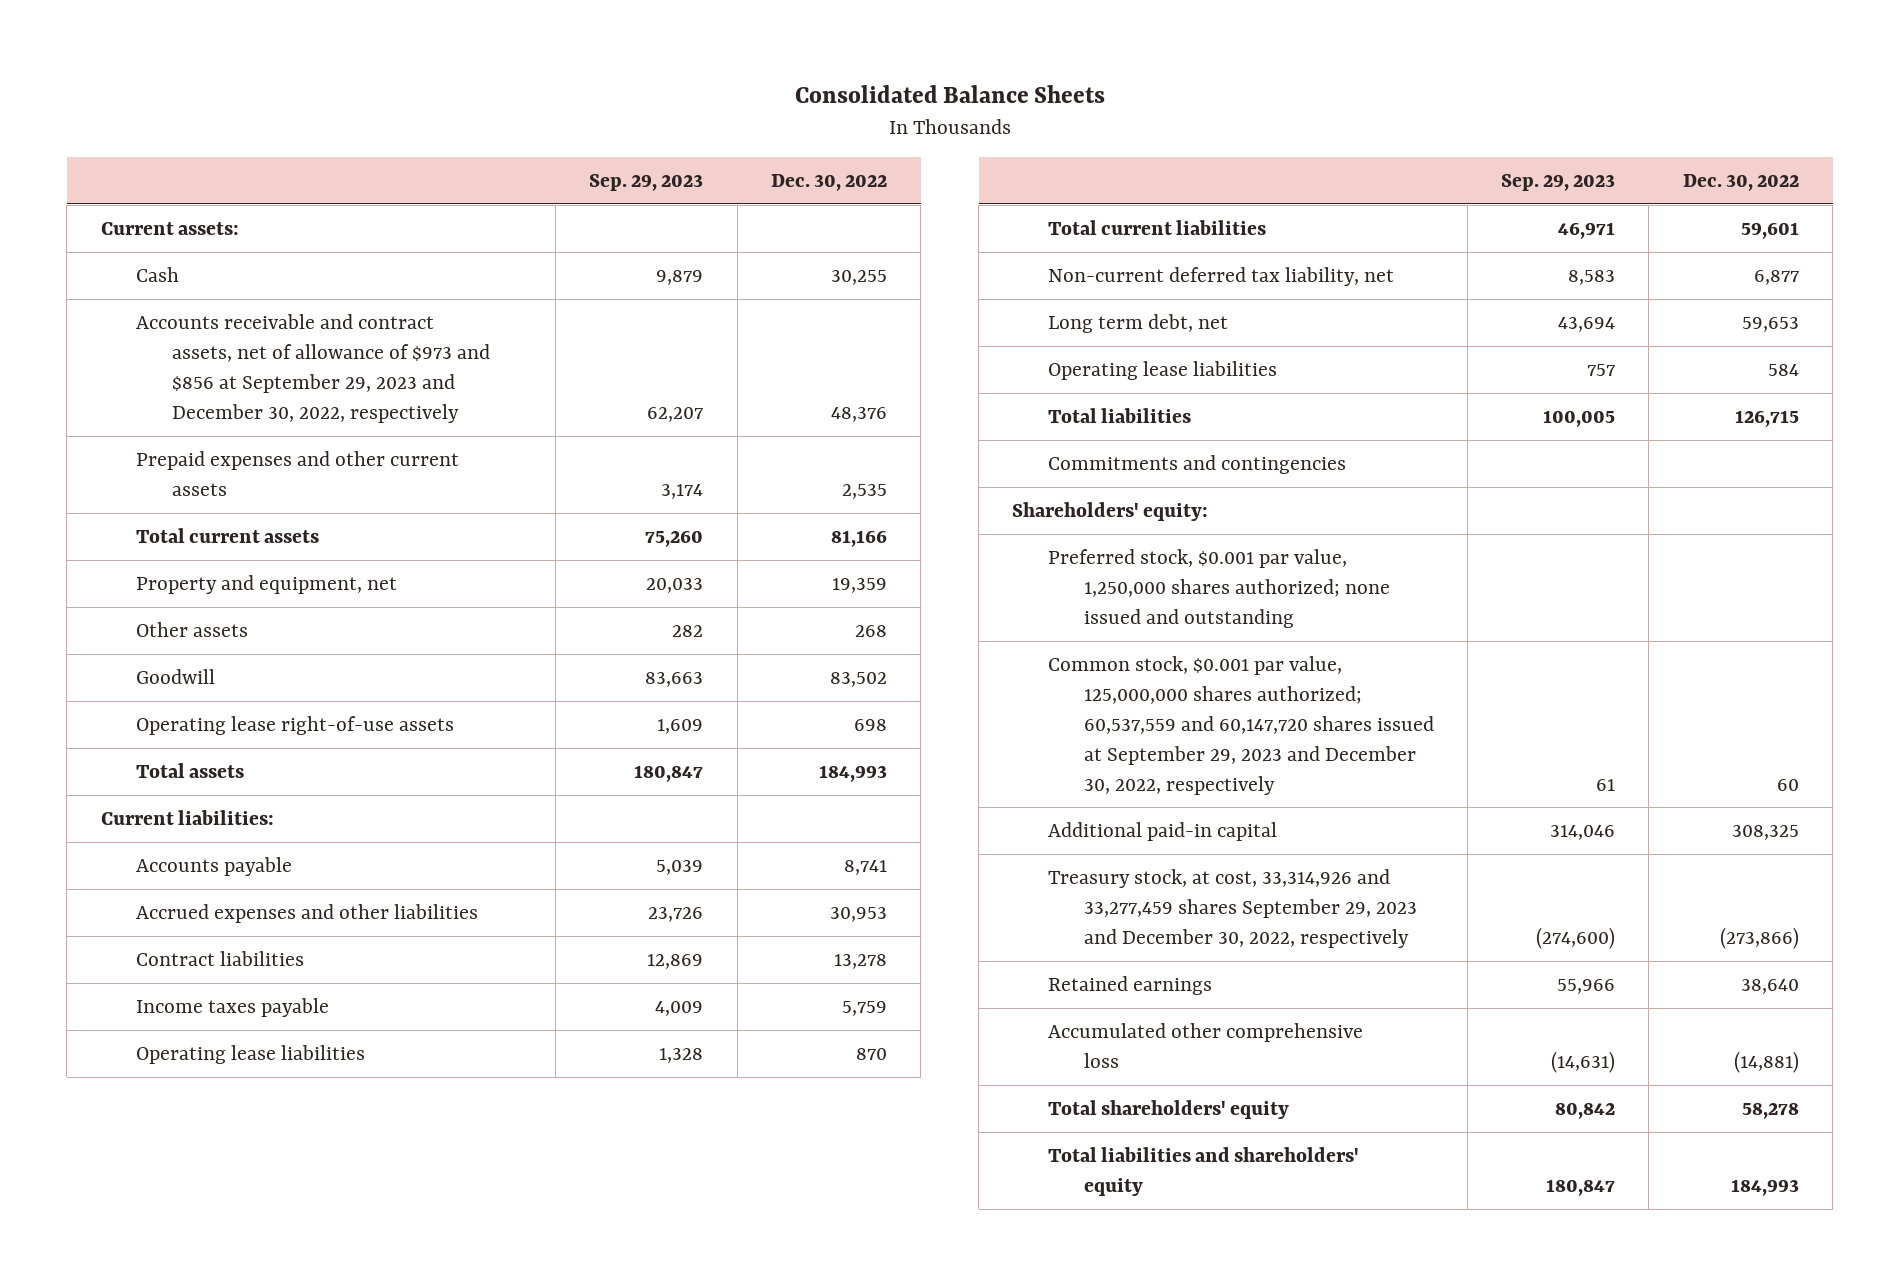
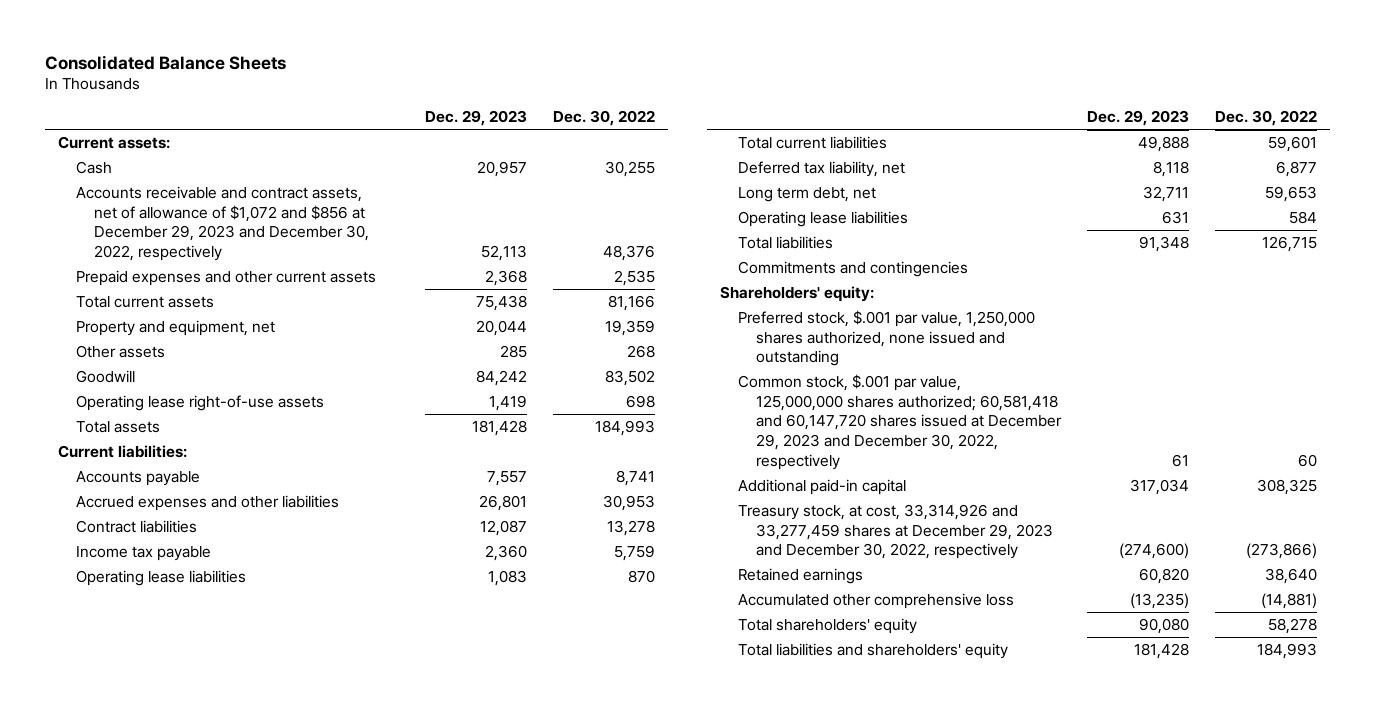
[589,174,704,192] Sep. 29, 2023 -> none
none -> [424,110,527,127] Dec. 29, 2023
[136,314,490,423] Accounts receivable and contract assets, net of allowance of $973 and $856 at September 29, 2023 and December 30, 2022, respectively -> [75,185,369,261] Accounts receivable and contract assets, net of allowance of $1,072 and $856 at December 29, 2023 and December 30, 2022, respectively
[136,998,330,1018] Income taxes payable -> [75,545,211,561] Income tax payable
[1048,267,1395,287] Non-current deferred tax liability, net -> [737,160,905,177] Deferred tax liability, net
[1048,549,1390,628] Preferred stock, $0.001 par value, 1,250,000 shares authorized; none issued and outstanding -> [737,309,1035,367] Preferred stock, $.001 par value, 1,250,000 shares authorized, none issued and outstanding
[1048,656,1434,795] Common stock, $0.001 par value, 125,000,000 shares authorized; 60,537,559 and 60,147,720 shares issued at September 29, 2023 and December 30, 2022, respectively -> [737,373,1062,470] Common stock, $.001 par value, 125,000,000 shares authorized; 60,581,418 and 60,147,720 shares issued at December 29, 2023 and December 30, 2022, respectively
[1048,869,1417,948] Treasury stock, at cost, 33,314,926 and 33,277,459 shares September 29, 2023 and December 30, 2022, respectively -> [737,503,1053,560] Treasury stock, at cost, 33,314,926 and 33,277,459 shares at December 29, 2023 and December 30, 2022, respectively

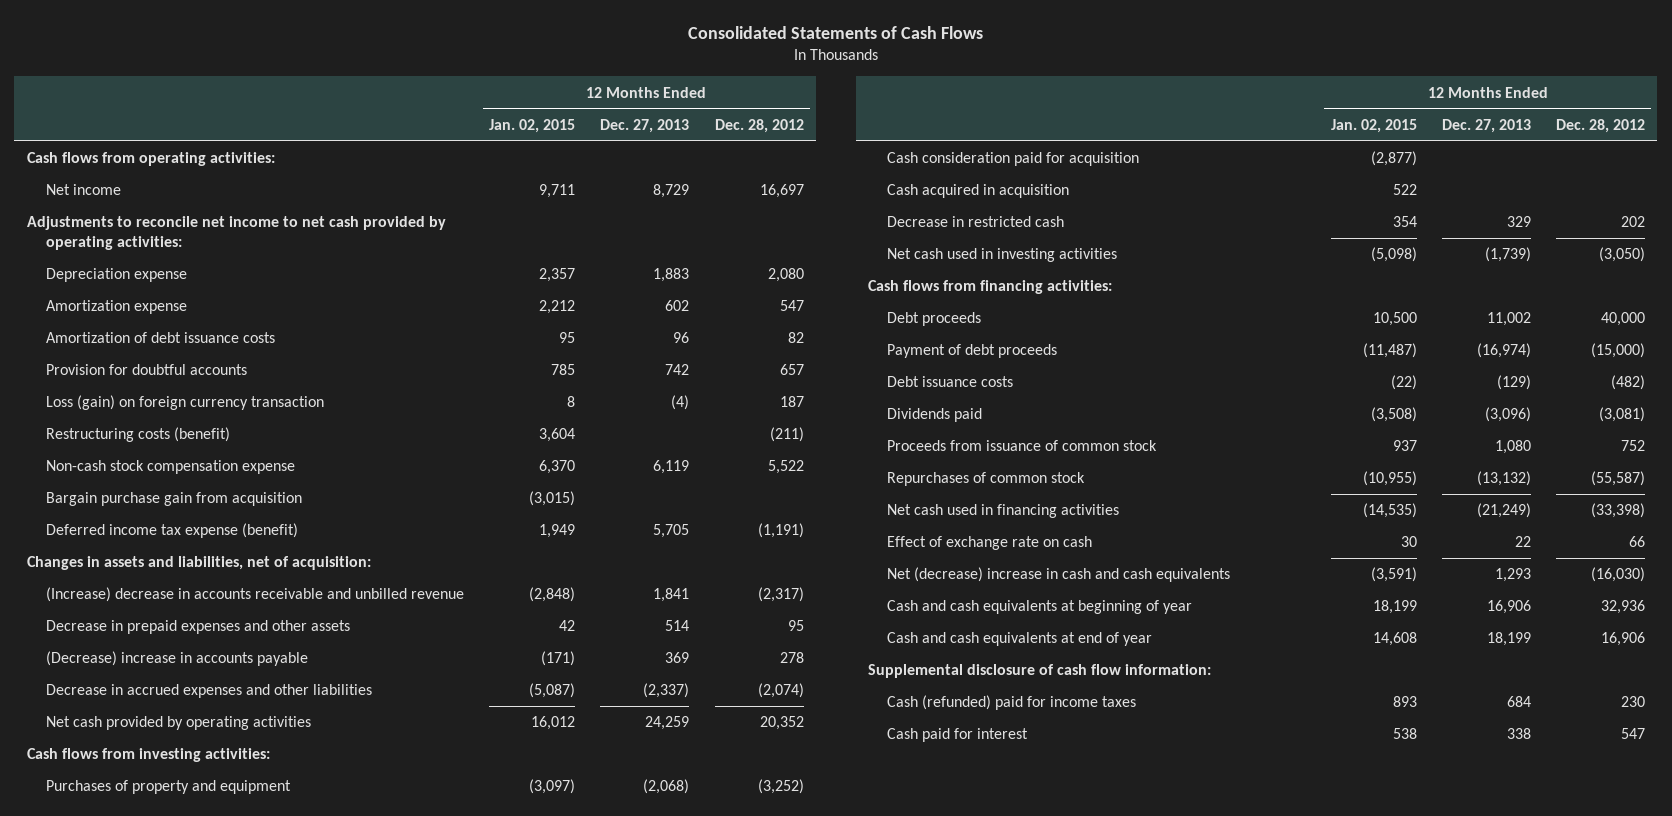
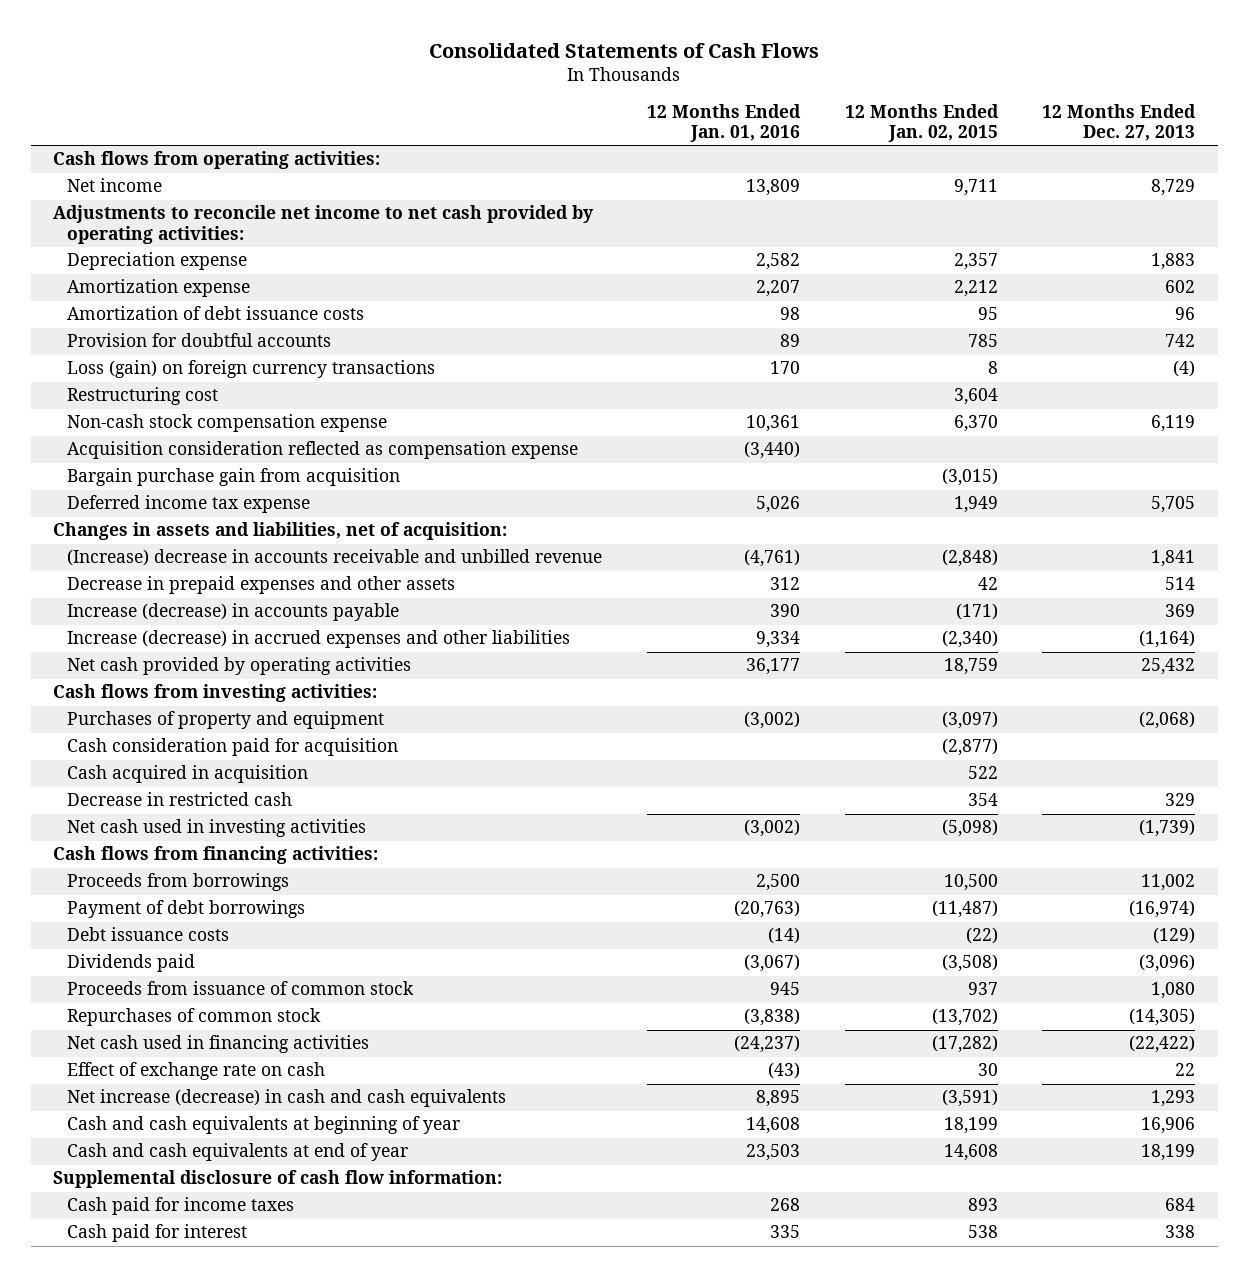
[714,118,804,133] Dec. 28, 2012 -> none
none -> [646,103,801,143] 12 Months Ended Jan. 01, 2016
[46,395,325,411] Loss (gain) on foreign currency transaction -> [66,360,435,379] Loss (gain) on foreign currency transactions
[46,427,231,443] Restructuring costs (benefit) -> [66,387,218,406] Restructuring cost
none -> [66,441,578,460] Acquisition consideration reflected as compensation expense
[46,523,299,539] Deferred income tax expense (benefit) -> [66,495,310,514] Deferred income tax expense
[46,651,309,667] (Decrease) increase in accounts payable -> [66,603,399,622] Increase (decrease) in accounts payable
[46,684,373,699] Decrease in accrued expenses and other liabilities -> [66,630,570,649] Increase (decrease) in accrued expenses and other liabilities
[529,683,576,699] (5,087) -> [941,630,998,649] (2,340)
[643,683,690,699] (2,337) -> [1139,630,1196,649] (1,164)
[531,716,576,731] 16,012 -> [943,658,998,676] 18,759
[645,716,690,731] 24,259 -> [1141,658,1196,676] 25,432
[887,312,982,327] Debt proceeds -> [66,873,289,892] Proceeds from borrowings
[887,344,1058,359] Payment of debt proceeds -> [66,900,305,919] Payment of debt borrowings
[1362,471,1417,487] (10,955) -> [931,1008,998,1027] (13,702)
[1476,471,1531,487] (13,132) -> [1129,1008,1196,1027] (14,305)
[1362,503,1417,519] (14,535) -> [931,1035,998,1054] (17,282)
[1476,503,1531,519] (21,249) -> [1129,1035,1196,1054] (22,422)
[887,567,1231,583] Net (decrease) increase in cash and cash equivalents -> [66,1089,506,1108] Net increase (decrease) in cash and cash equivalents
[887,695,1137,711] Cash (refunded) paid for income taxes -> [66,1197,294,1216] Cash paid for income taxes

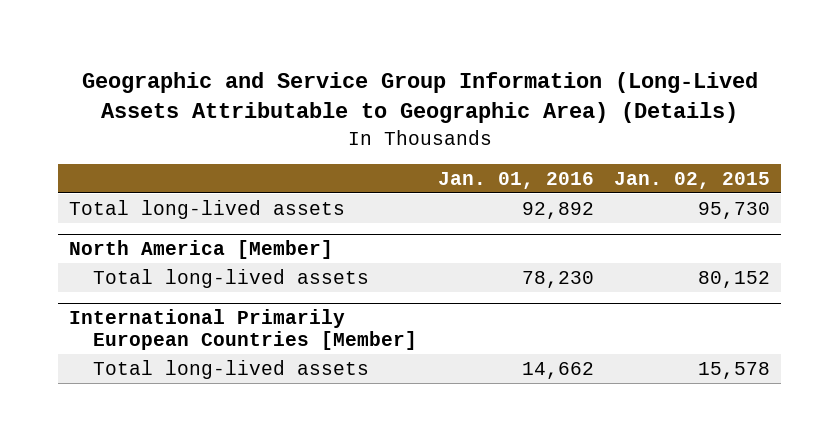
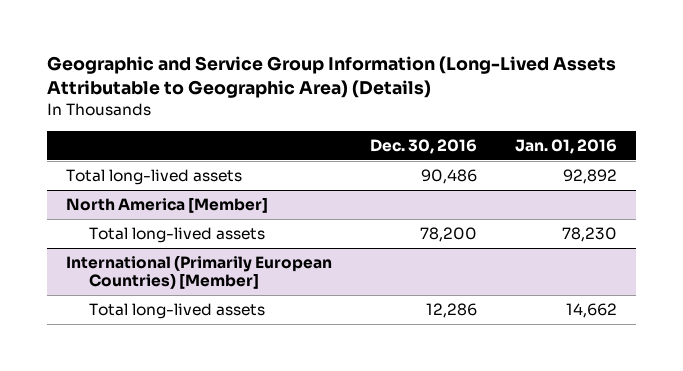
[614,171,771,189] Jan. 02, 2015 -> none
none -> [369,138,477,154] Dec. 30, 2016
[68,308,418,351] International Primarily European Countries [Member] -> [65,255,332,290] International (Primarily European Countries) [Member]

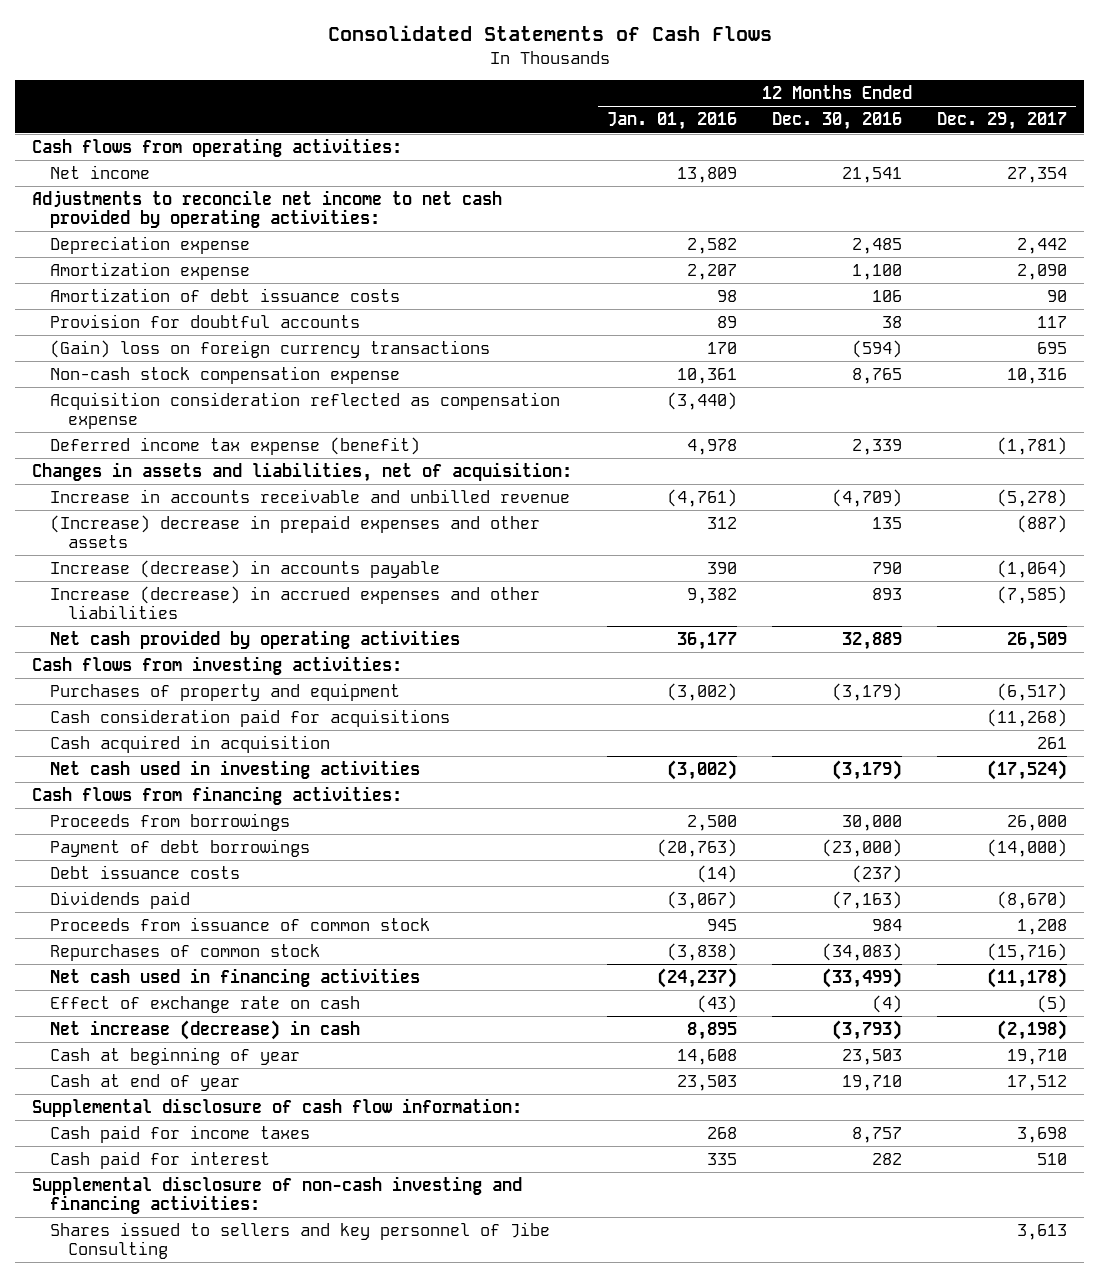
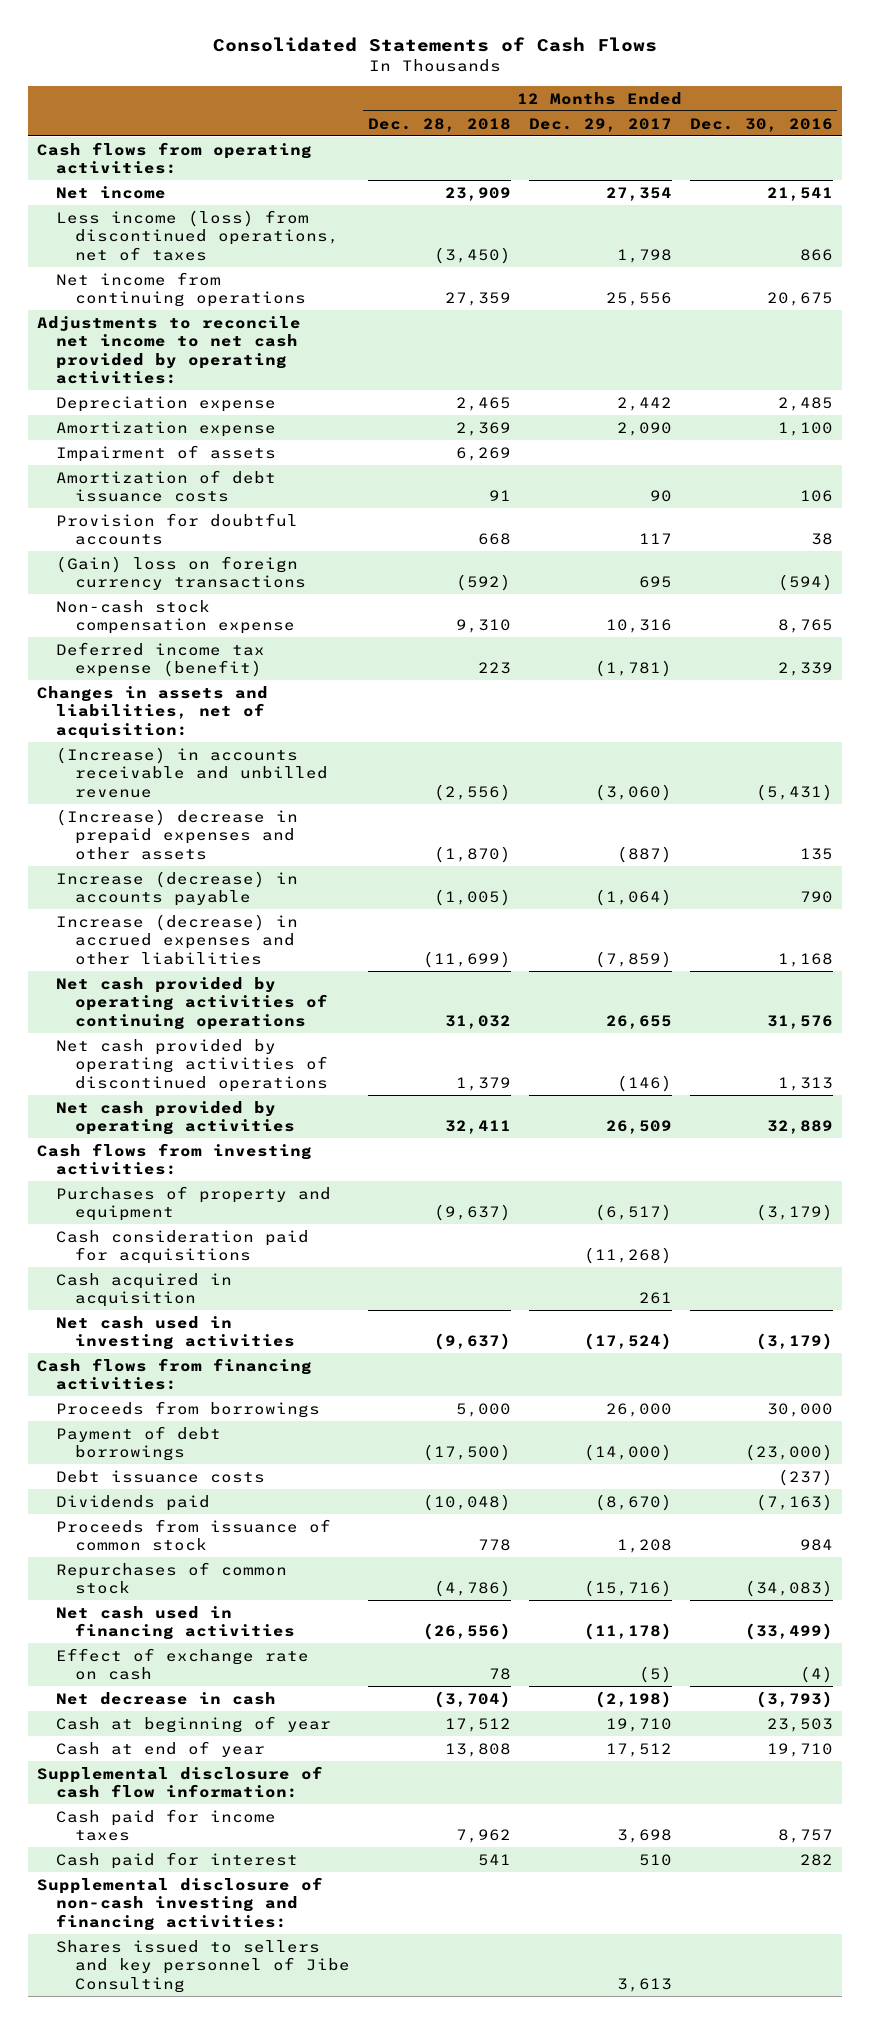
[607,112,738,131] Jan. 01, 2016 -> none
none -> [367,117,511,132] Dec. 28, 2018
none -> [55,209,339,261] Less income (loss) from discontinued operations, net of taxes
none -> [55,271,306,308] Net income from continuing operations
none -> [55,444,276,462] Impairment of assets
[50,391,561,430] Acquisition consideration reflected as compensation expense -> none
[50,488,571,503] Increase in accounts receivable and unbilled revenue -> [55,746,328,798] (Increase) in accounts receivable and unbilled revenue
[832,488,903,507] (4,709) -> [755,783,833,801] (5,431)
[996,488,1067,507] (5,278) -> [594,783,672,801] (3,060)
[872,587,903,600] 893 -> [777,952,833,967] 1,168
[996,585,1067,604] (7,585) -> [594,950,672,968] (7,859)
none -> [55,976,328,1030] Net cash provided by operating activities of continuing operations
none -> [55,1038,328,1092] Net cash provided by operating activities of discontinued operations
[50,1019,361,1040] Net increase (decrease) in cash -> [55,1691,276,1705] Net decrease in cash

